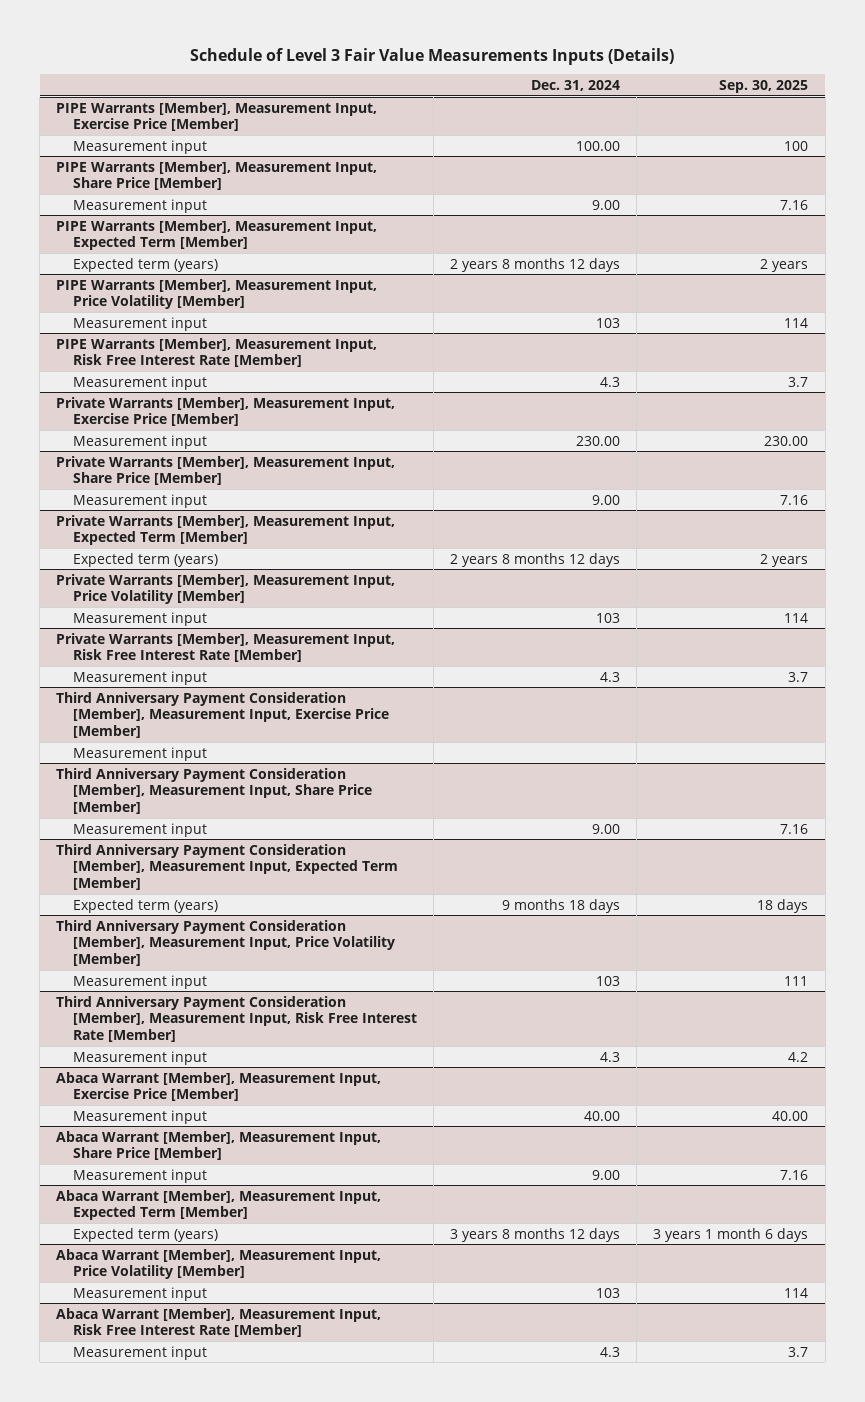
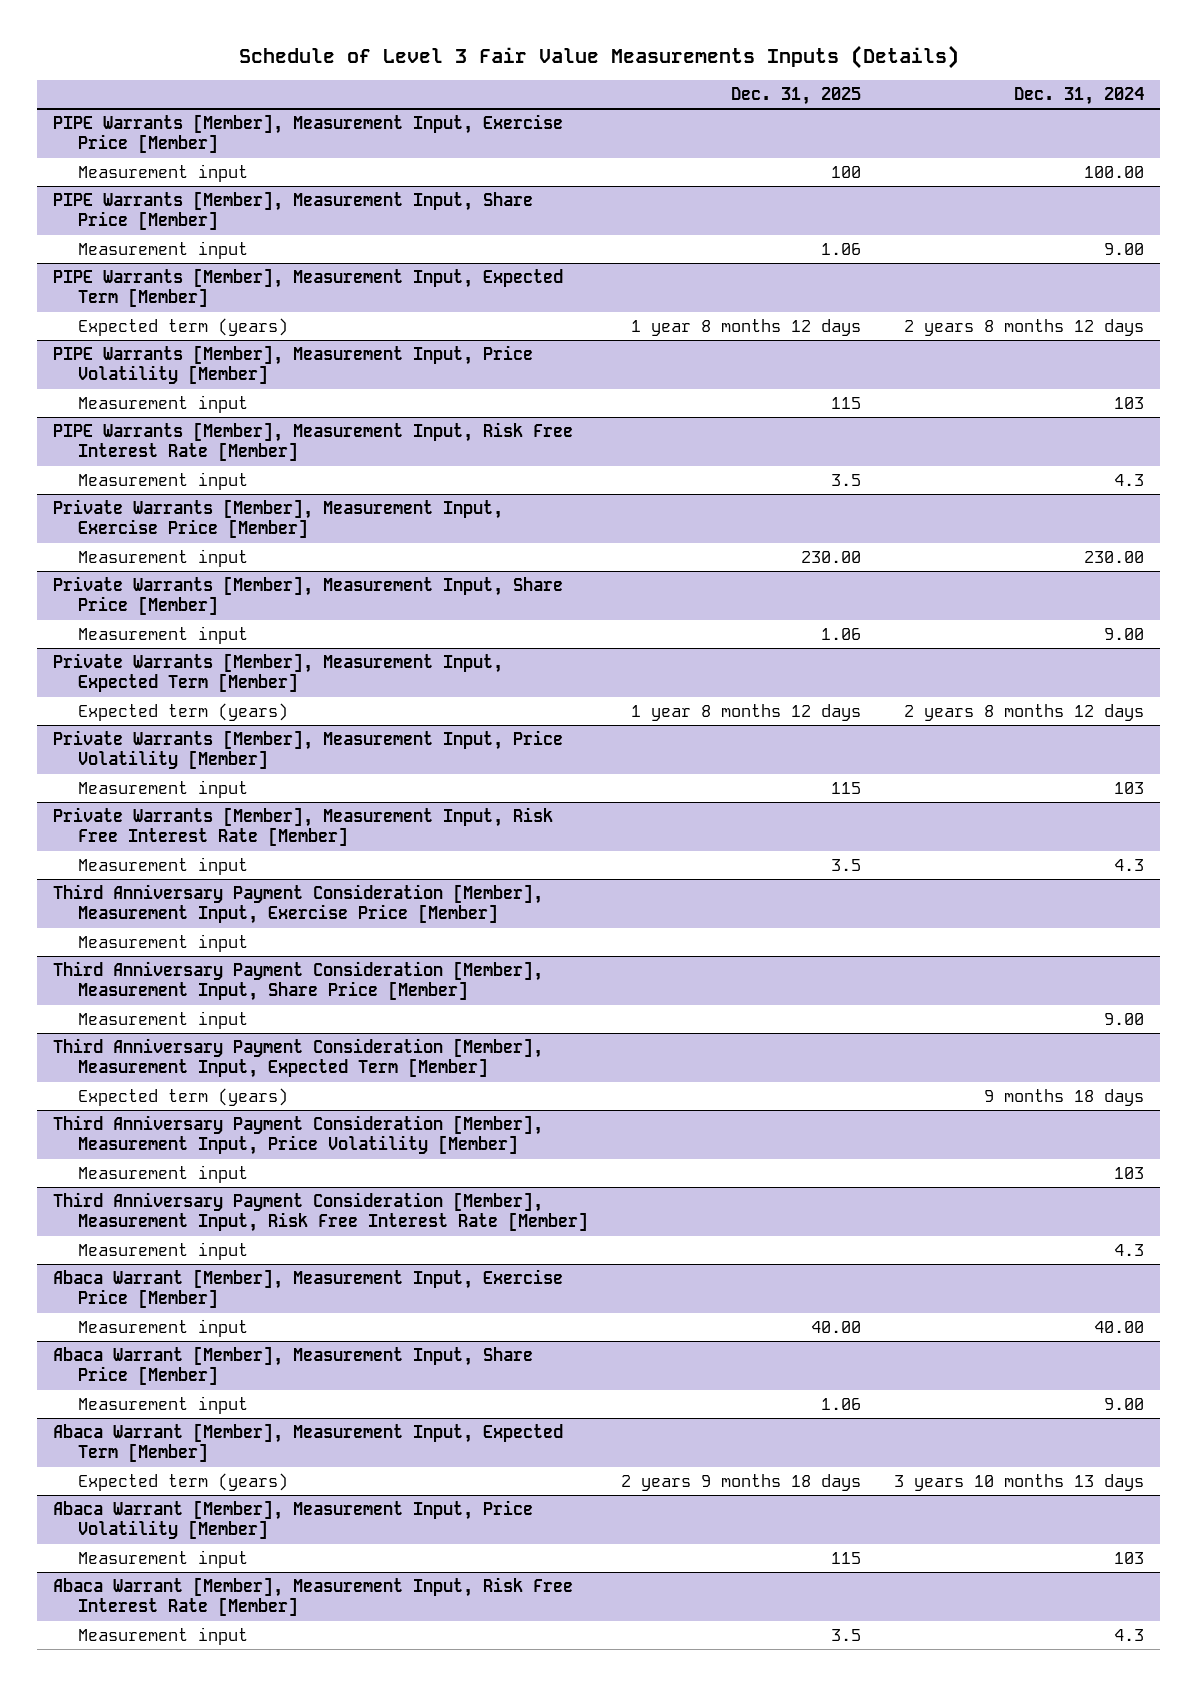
[719,79,809,93] Sep. 30, 2025 -> none
none -> [730,87,861,106] Dec. 31, 2025
[450,1227,621,1242] 3 years 8 months 12 days -> [893,1474,1144,1492] 3 years 10 months 13 days

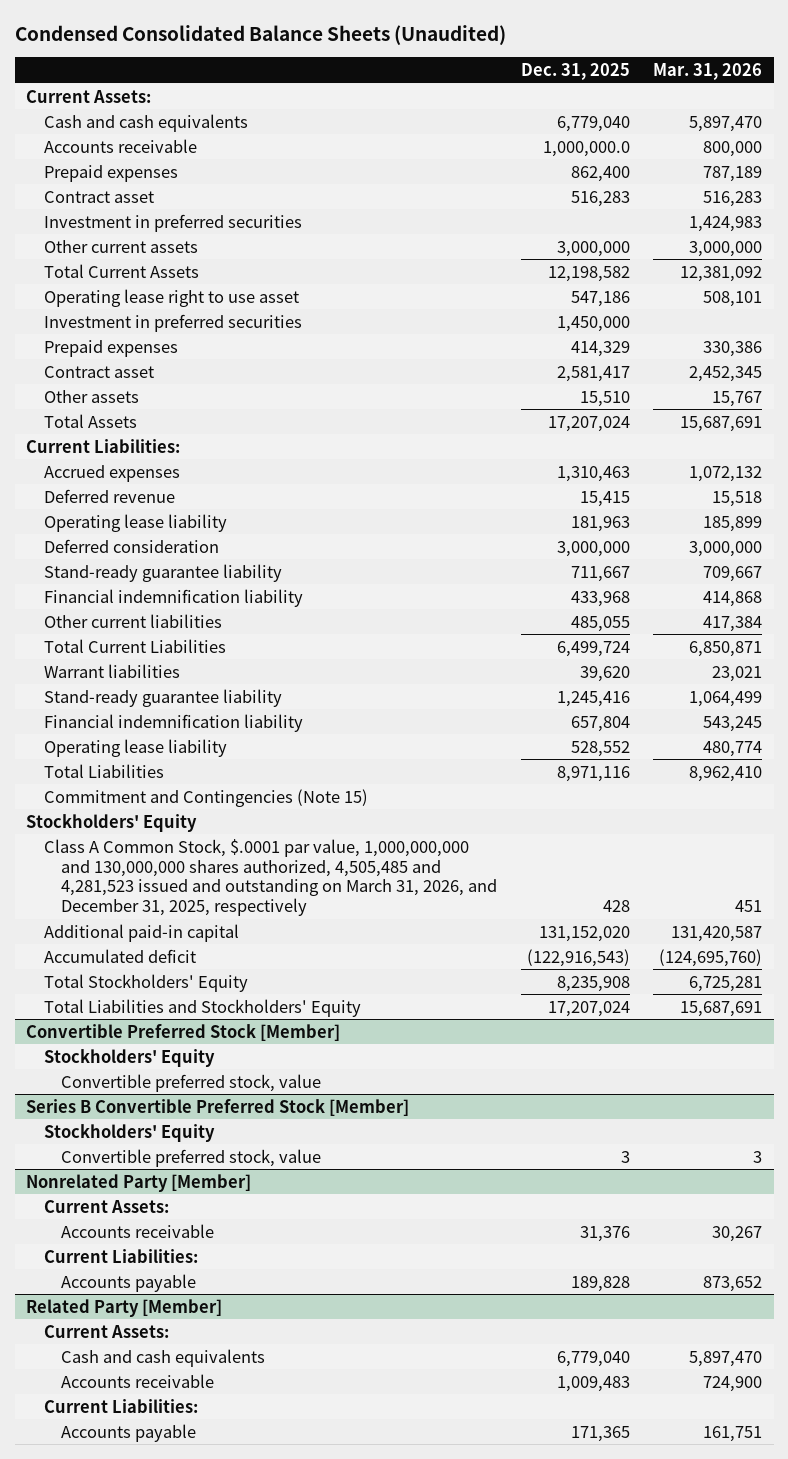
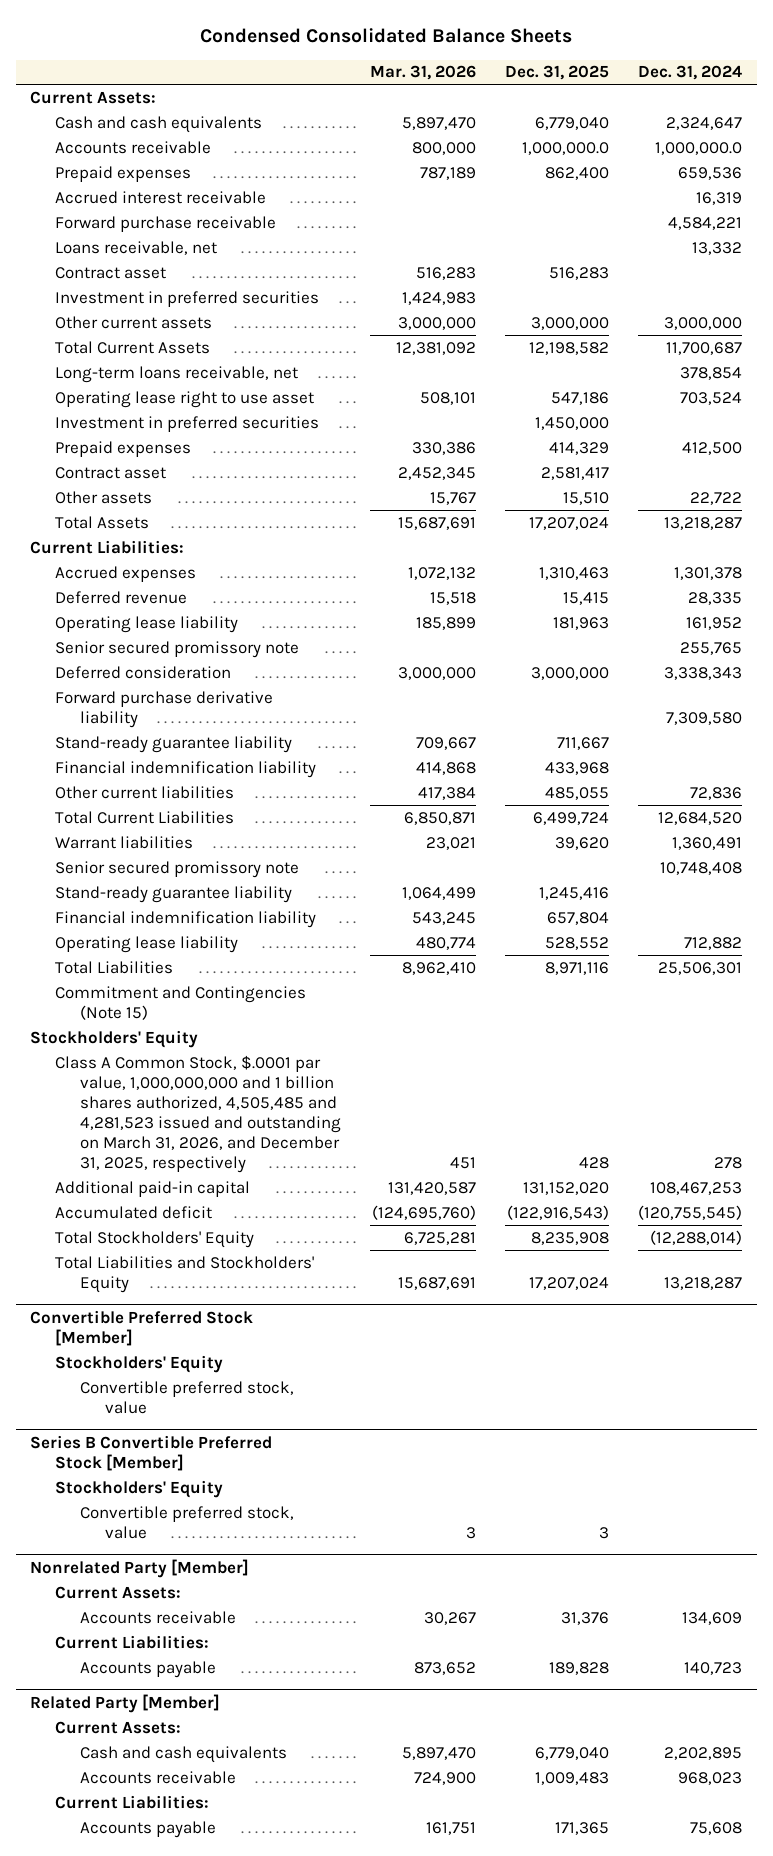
[14,24,506,45] Condensed Consolidated Balance Sheets (Unaudited) -> [200,28,573,44] Condensed Consolidated Balance Sheets
none -> [638,65,743,81] Dec. 31, 2024
none -> [55,190,267,204] Accrued interest receivable
none -> [55,215,277,232] Forward purchase receivable
none -> [55,240,218,255] Loans receivable, net
none -> [55,365,299,383] Long-term loans receivable, net
none -> [55,640,300,658] Senior secured promissory note
none -> [55,690,274,728] Forward purchase derivative liability
none -> [55,860,300,878] Senior secured promissory note
[43,838,498,917] Class A Common Stock, $.0001 par value, 1,000,000,000 and 130,000,000 shares authorized, 4,505,485 and 4,281,523 issued and outstanding on March 31, 2026, and December 31, 2025, respectively -> [55,1054,341,1173] Class A Common Stock, $.0001 par value, 1,000,000,000 and 1 billion shares authorized, 4,505,485 and 4,281,523 issued and outstanding on March 31, 2026, and December 31, 2025, respectively

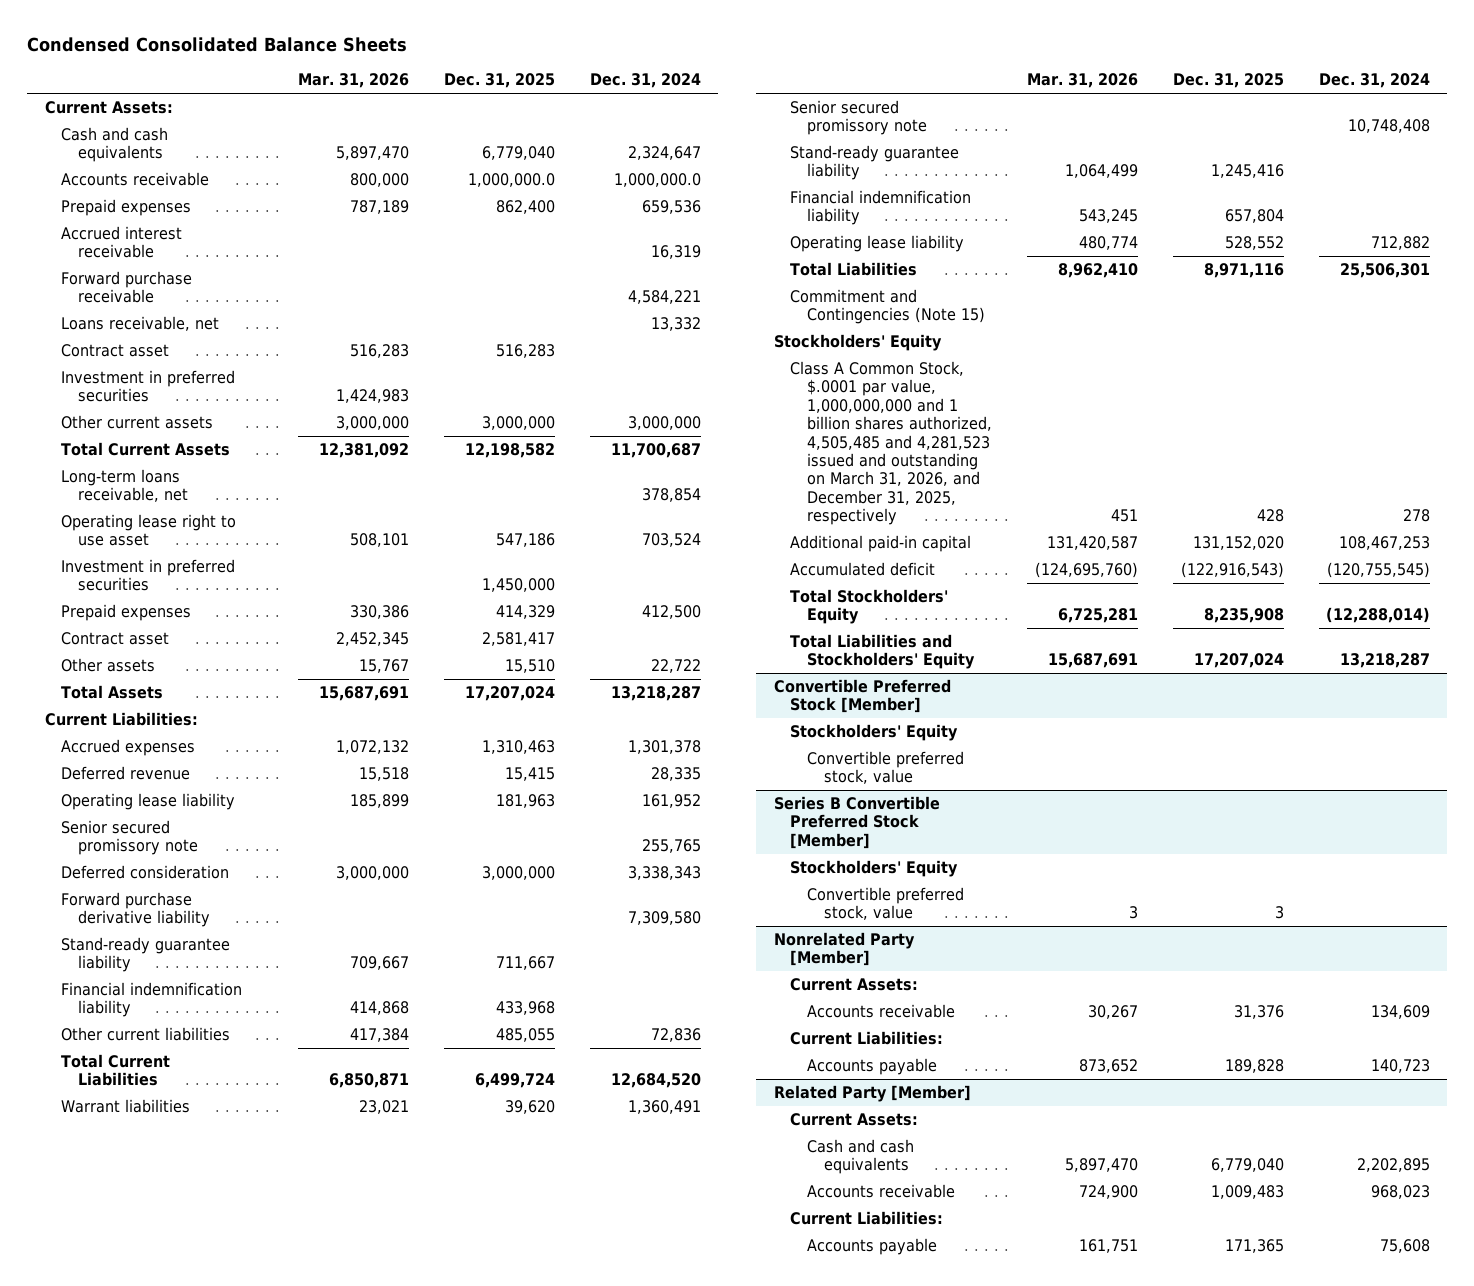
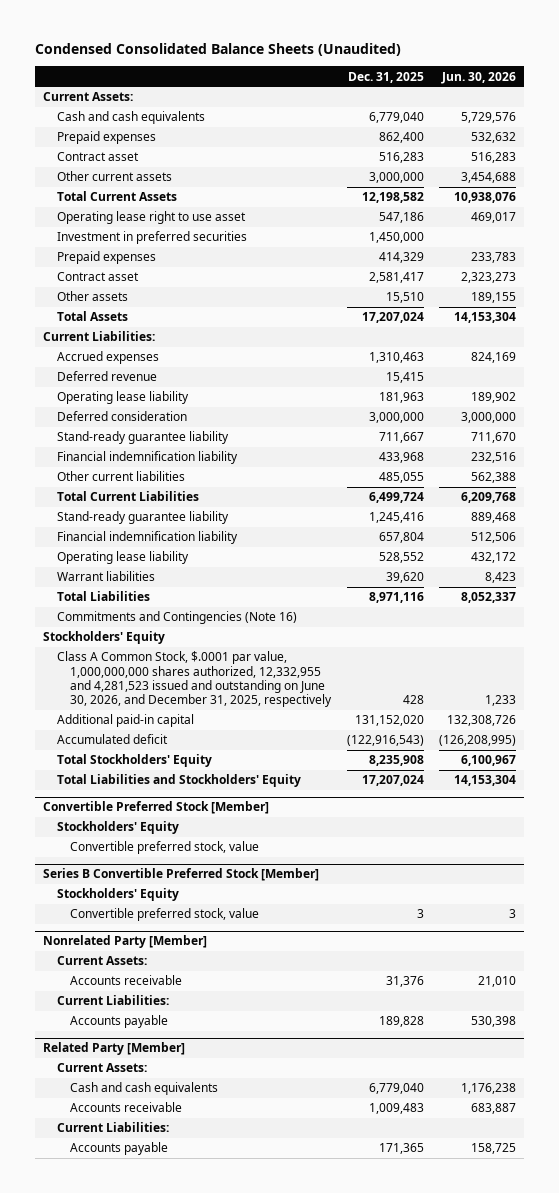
[27,36,408,52] Condensed Consolidated Balance Sheets -> [35,43,402,57] Condensed Consolidated Balance Sheets (Unaudited)
[297,73,409,89] Mar. 31, 2026 -> none
[589,73,701,89] Dec. 31, 2024 -> none
none -> [441,71,517,84] Jun. 30, 2026
[61,172,210,187] Accounts receivable -> none
[61,226,183,259] Accrued interest receivable -> none
[61,271,193,304] Forward purchase receivable -> none
[61,316,220,332] Loans receivable, net -> none
[61,370,236,403] Investment in preferred securities -> none
[61,469,188,503] Long-term loans receivable, net -> none
[61,820,198,856] Senior secured promissory note -> none
[61,892,210,928] Forward purchase derivative liability -> none
[790,100,927,136] Senior secured promissory note -> none
[61,1099,191,1114] Warrant liabilities -> [56,571,155,582] Warrant liabilities
[790,289,985,325] Commitment and Contingencies (Note 15) -> [56,611,297,625] Commitments and Contingencies (Note 16)
[790,361,992,526] Class A Common Stock, $.0001 par value, 1,000,000,000 and 1 billion shares authorized, 4,505,485 and 4,281,523 issued and outstanding on March 31, 2026, and December 31, 2025, respectively -> [56,651,332,708] Class A Common Stock, $.0001 par value, 1,000,000,000 shares authorized, 12,332,955 and 4,281,523 issued and outstanding on June 30, 2026, and December 31, 2025, respectively

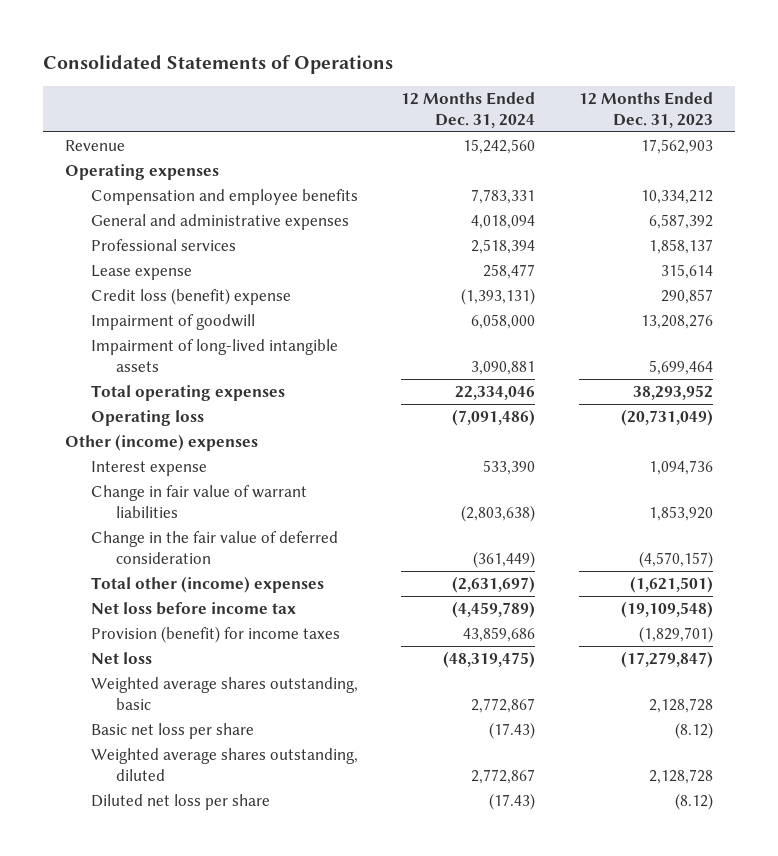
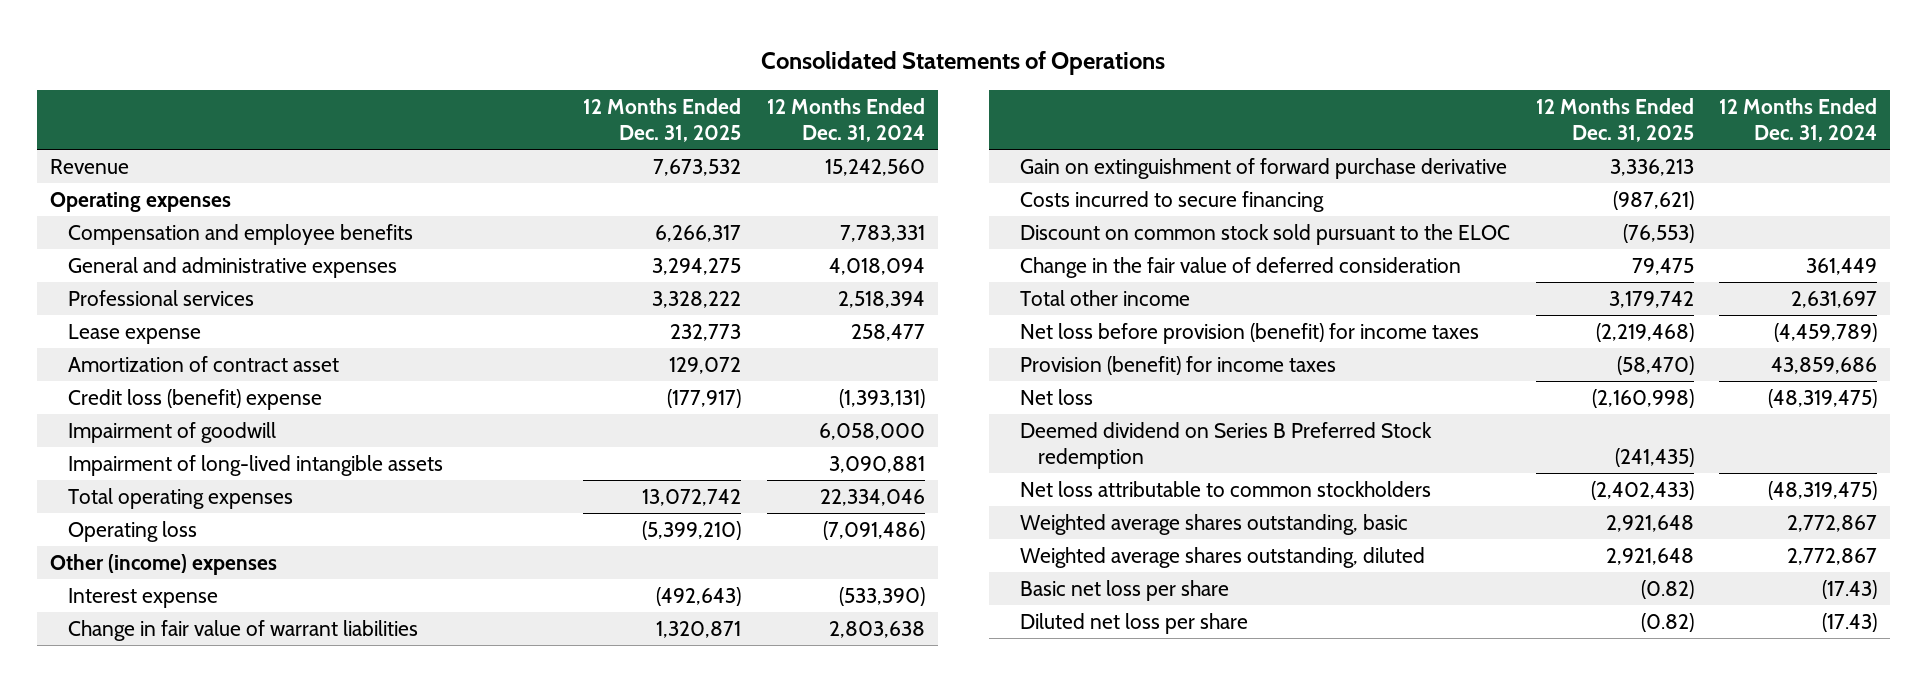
[578,92,713,128] 12 Months Ended Dec. 31, 2023 -> none
none -> [583,97,742,143] 12 Months Ended Dec. 31, 2025
none -> [67,355,339,372] Amortization of contract asset
[483,460,536,476] 533,390 -> [838,586,925,606] (533,390)
[461,504,536,522] (2,803,638) -> [828,620,925,638] 2,803,638
none -> [1020,157,1508,179] Gain on extinguishment of forward purchase derivative
none -> [1020,190,1325,212] Costs incurred to secure financing
none -> [1020,223,1511,245] Discount on common stock sold pursuant to the ELOC
[473,550,536,568] (361,449) -> [1806,257,1878,275] 361,449
[90,576,324,594] Total other (income) expenses -> [1020,289,1191,306] Total other income
[452,576,536,594] (2,631,697) -> [1791,290,1878,308] 2,631,697
[90,602,296,616] Net loss before income tax -> [1020,322,1480,344] Net loss before provision (benefit) for income taxes
none -> [1020,421,1433,470] Deemed dividend on Series B Preferred Stock redemption
none -> [1020,480,1432,497] Net loss attributable to common stockholders
[90,723,254,740] Basic net loss per share -> [1020,579,1230,601] Basic net loss per share

